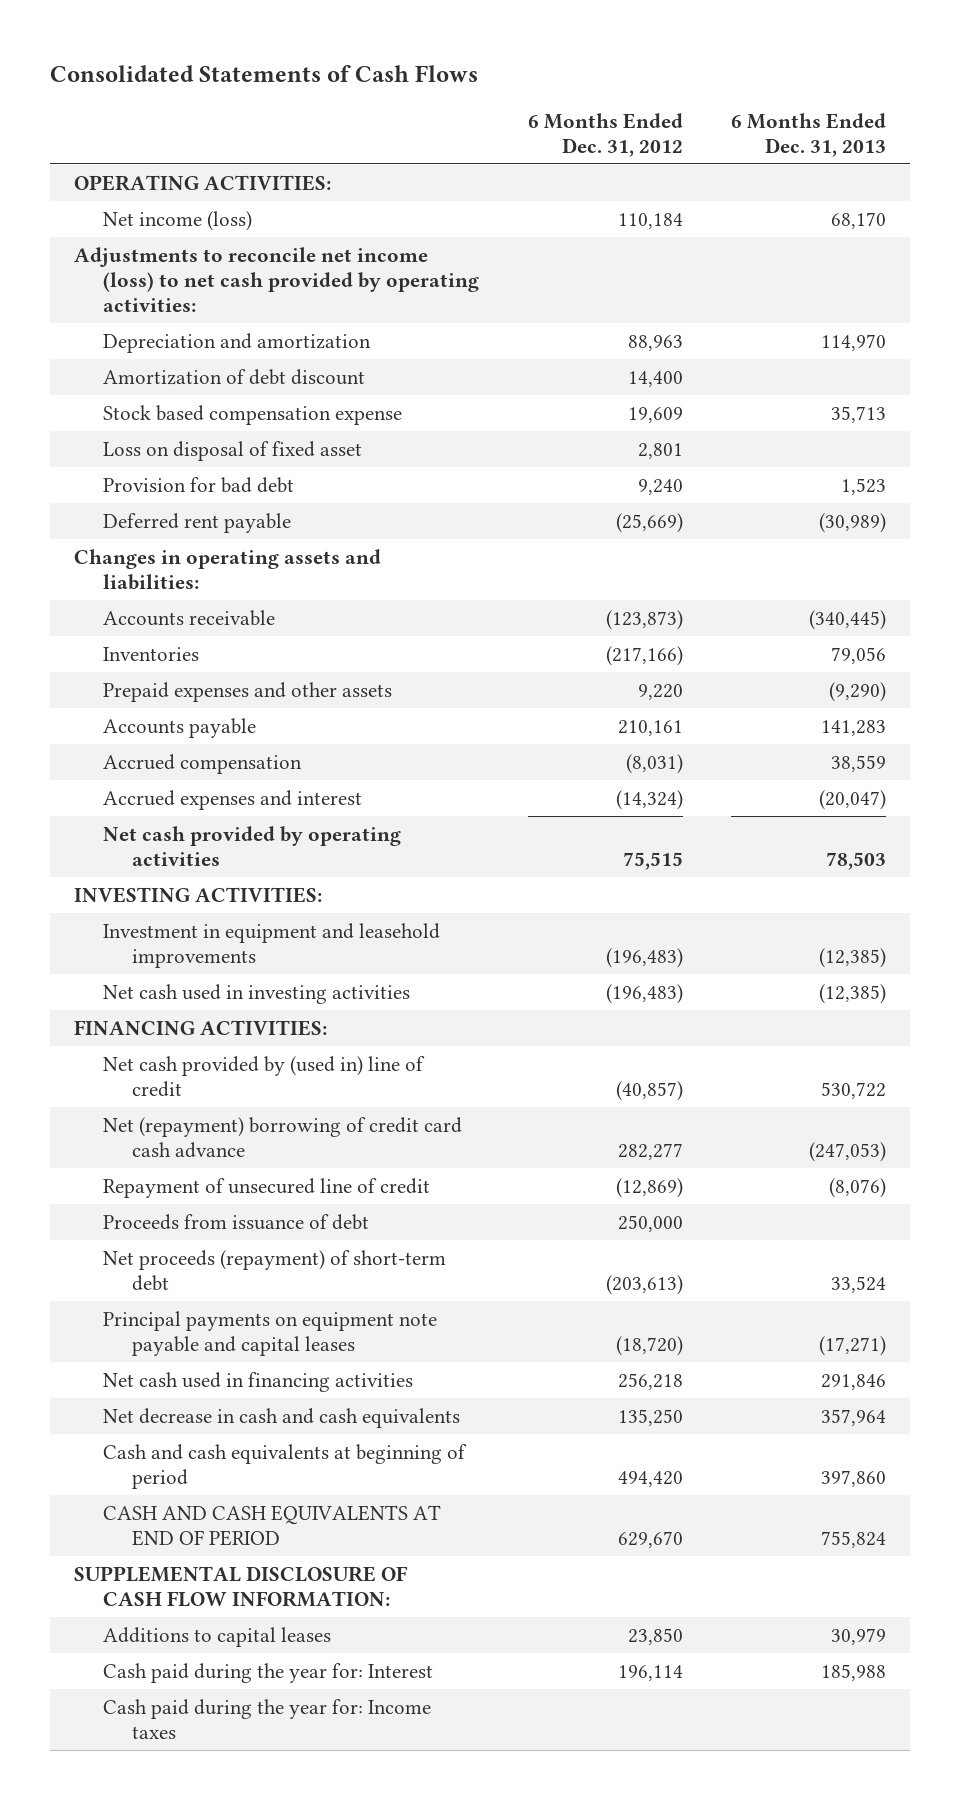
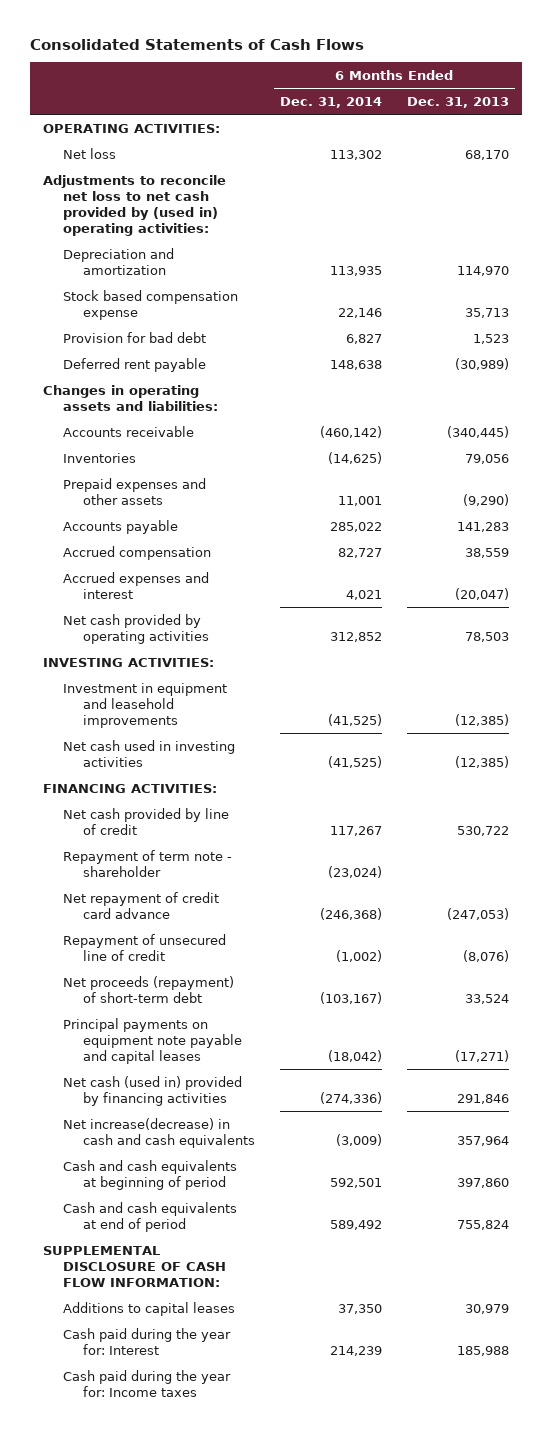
[527,112,683,157] 6 Months Ended Dec. 31, 2012 -> none
none -> [279,96,382,108] Dec. 31, 2014
[103,210,253,231] Net income (loss) -> [62,147,116,159] Net loss
[74,246,480,312] Adjustments to reconcile net income (loss) to net cash provided by operating activities: -> [42,174,226,236] Adjustments to reconcile net loss to net cash provided by (used in) operating activities:
[103,368,366,385] Amortization of debt discount -> none
[103,440,363,461] Loss on disposal of fixed asset -> none
[103,1055,426,1097] Net cash provided by (used in) line of credit -> [62,807,229,835] Net cash provided by line of credit
none -> [62,849,232,877] Repayment of term note - shareholder
[103,1116,463,1158] Net (repayment) borrowing of credit card cash advance -> [62,891,219,919] Net repayment of credit card advance
[103,1213,370,1230] Proceeds from issuance of debt -> none
[103,1371,414,1392] Net cash used in financing activities -> [62,1075,242,1106] Net cash (used in) provided by financing activities
[103,1407,461,1428] Net decrease in cash and cash equivalents -> [62,1117,255,1148] Net increase(decrease) in cash and cash equivalents
[103,1504,442,1546] CASH AND CASH EQUIVALENTS AT END OF PERIOD -> [62,1201,237,1232] Cash and cash equivalents at end of period

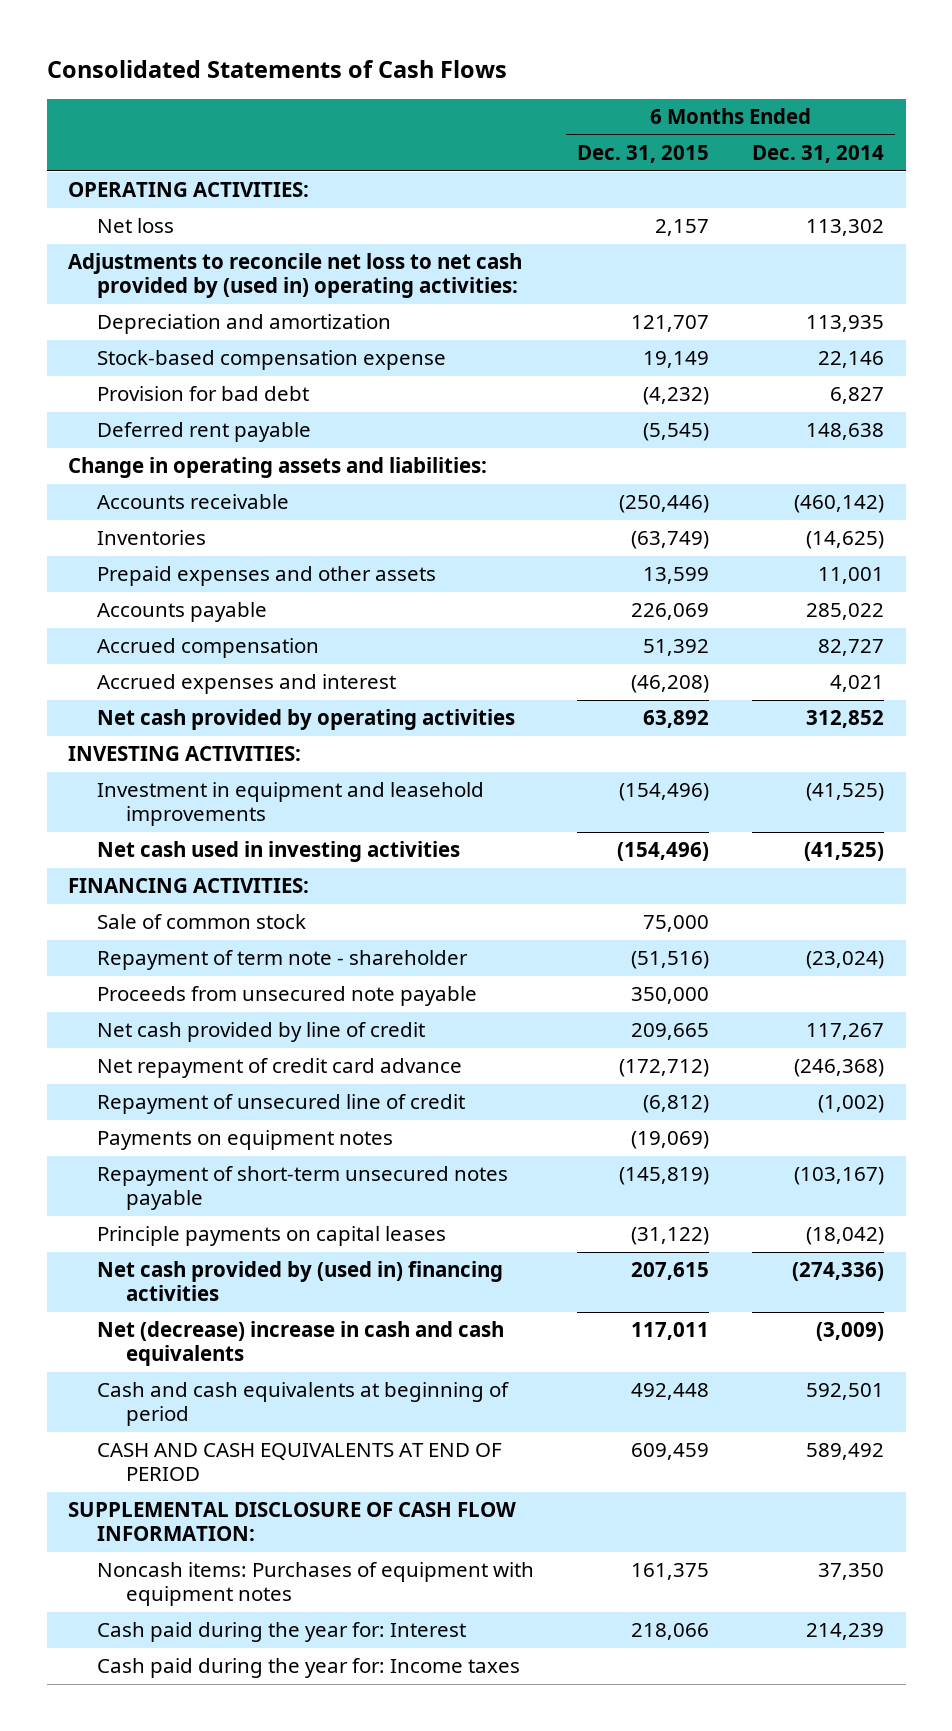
[407,96,510,108] Dec. 31, 2013 -> none
none -> [577,145,710,164] Dec. 31, 2015
[62,289,238,320] Stock based compensation expense -> [97,350,447,371] Stock-based compensation expense
[42,384,218,411] Changes in operating assets and liabilities: -> [68,457,488,479] Change in operating assets and liabilities:
none -> [97,914,307,930] Sale of common stock
none -> [97,986,478,1007] Proceeds from unsecured note payable
[62,807,229,835] Net cash provided by line of credit -> [97,1022,426,1043] Net cash provided by line of credit
none -> [97,1130,394,1151] Payments on equipment notes
[62,975,234,1003] Net proceeds (repayment) of short-term debt -> [97,1166,509,1211] Repayment of short-term unsecured notes payable
[62,1017,242,1064] Principal payments on equipment note payable and capital leases -> [97,1226,447,1247] Principle payments on capital leases
[62,1075,242,1106] Net cash (used in) provided by financing activities -> [97,1261,504,1302] Net cash provided by (used in) financing activities
[62,1117,255,1148] Net increase(decrease) in cash and cash equivalents -> [97,1321,505,1367] Net (decrease) increase in cash and cash equivalents
[62,1201,237,1232] Cash and cash equivalents at end of period -> [97,1443,503,1482] CASH AND CASH EQUIVALENTS AT END OF PERIOD
[62,1301,235,1316] Additions to capital leases -> [97,1562,535,1607] Noncash items: Purchases of equipment with equipment notes

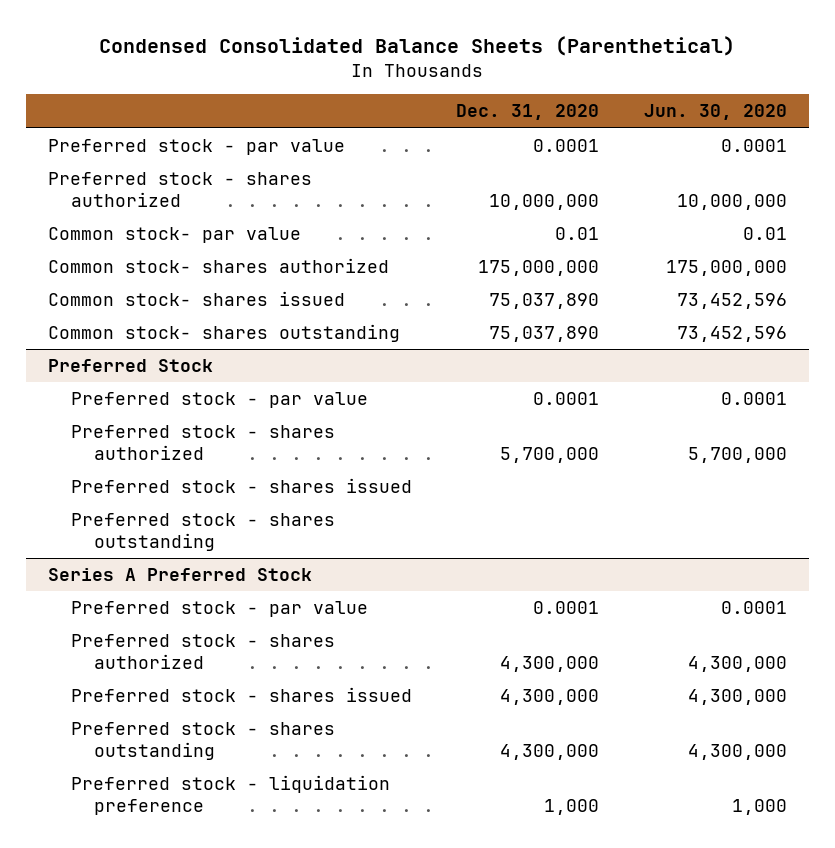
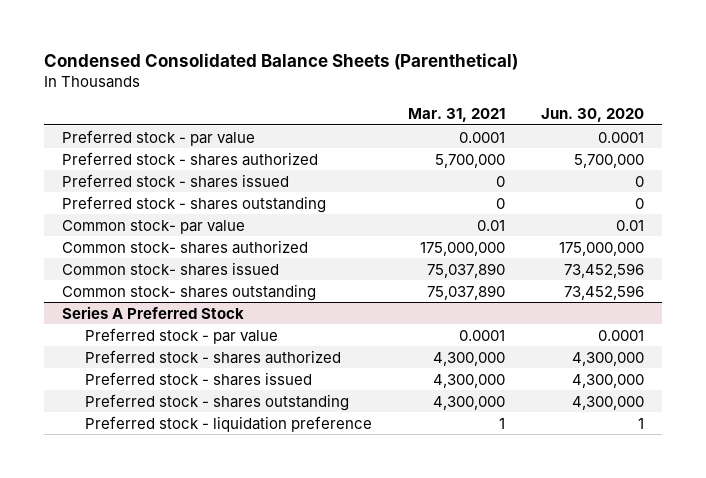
[456,104,600,121] Dec. 31, 2020 -> none
none -> [408,107,506,122] Mar. 31, 2021
[676,193,787,210] 10,000,000 -> [574,153,645,168] 5,700,000
none -> [62,173,290,188] Preferred stock - shares issued
none -> [62,195,327,213] Preferred stock - shares outstanding
[47,359,213,373] Preferred Stock -> none
[70,392,368,409] Preferred stock - par value -> none
[70,425,335,460] Preferred stock - shares authorized -> none
[70,478,412,494] Preferred stock - shares issued -> none
[70,513,335,551] Preferred stock - shares outstanding -> none
[731,798,787,815] 1,000 -> [638,417,645,429] 1

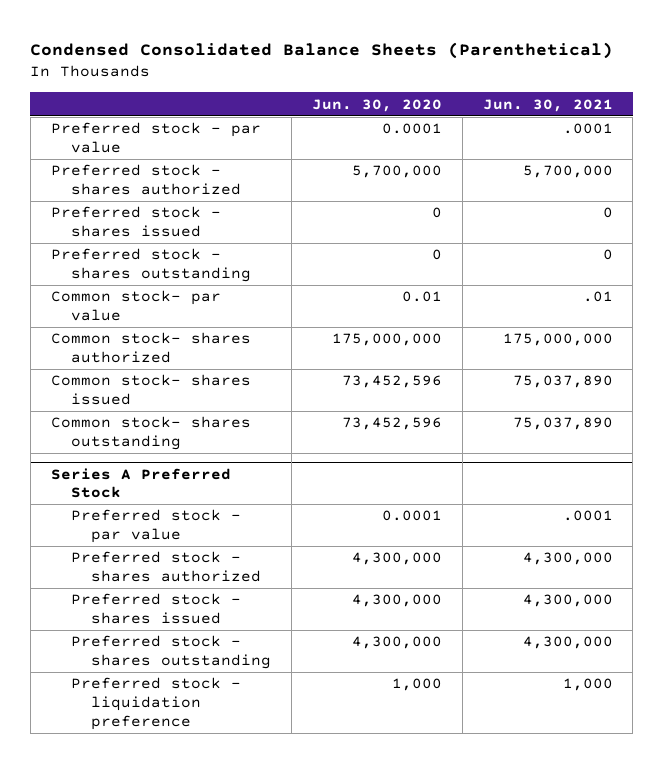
[408,107,506,122] Mar. 31, 2021 -> none
none -> [482,98,613,112] Jun. 30, 2021
[638,417,645,429] 1 -> [391,678,442,692] 1,000

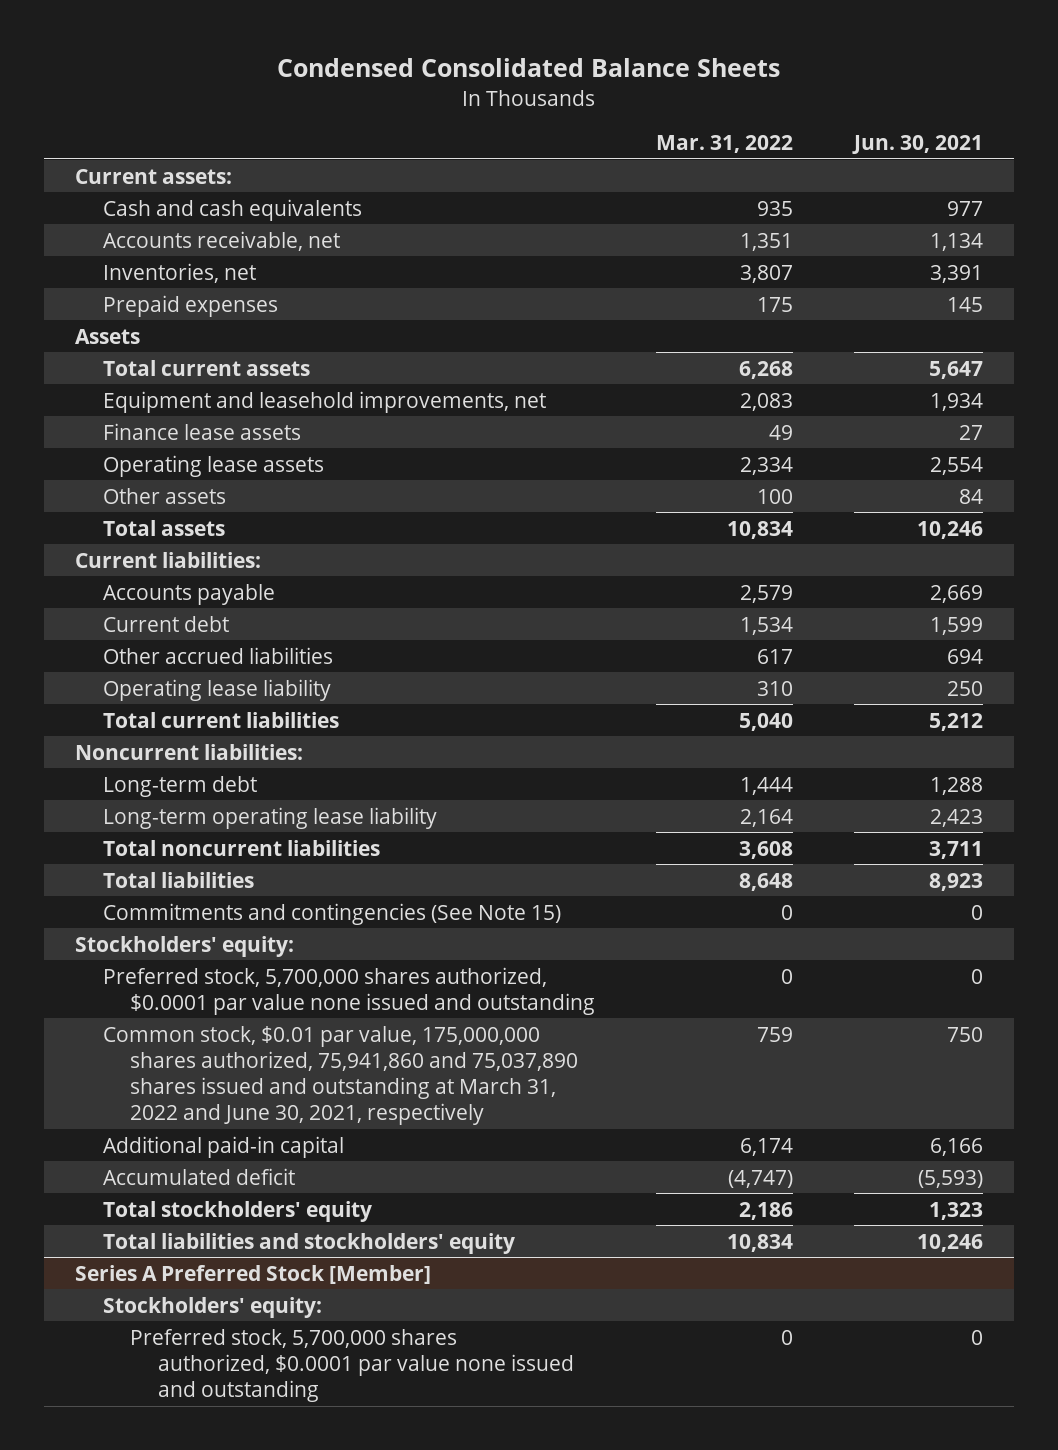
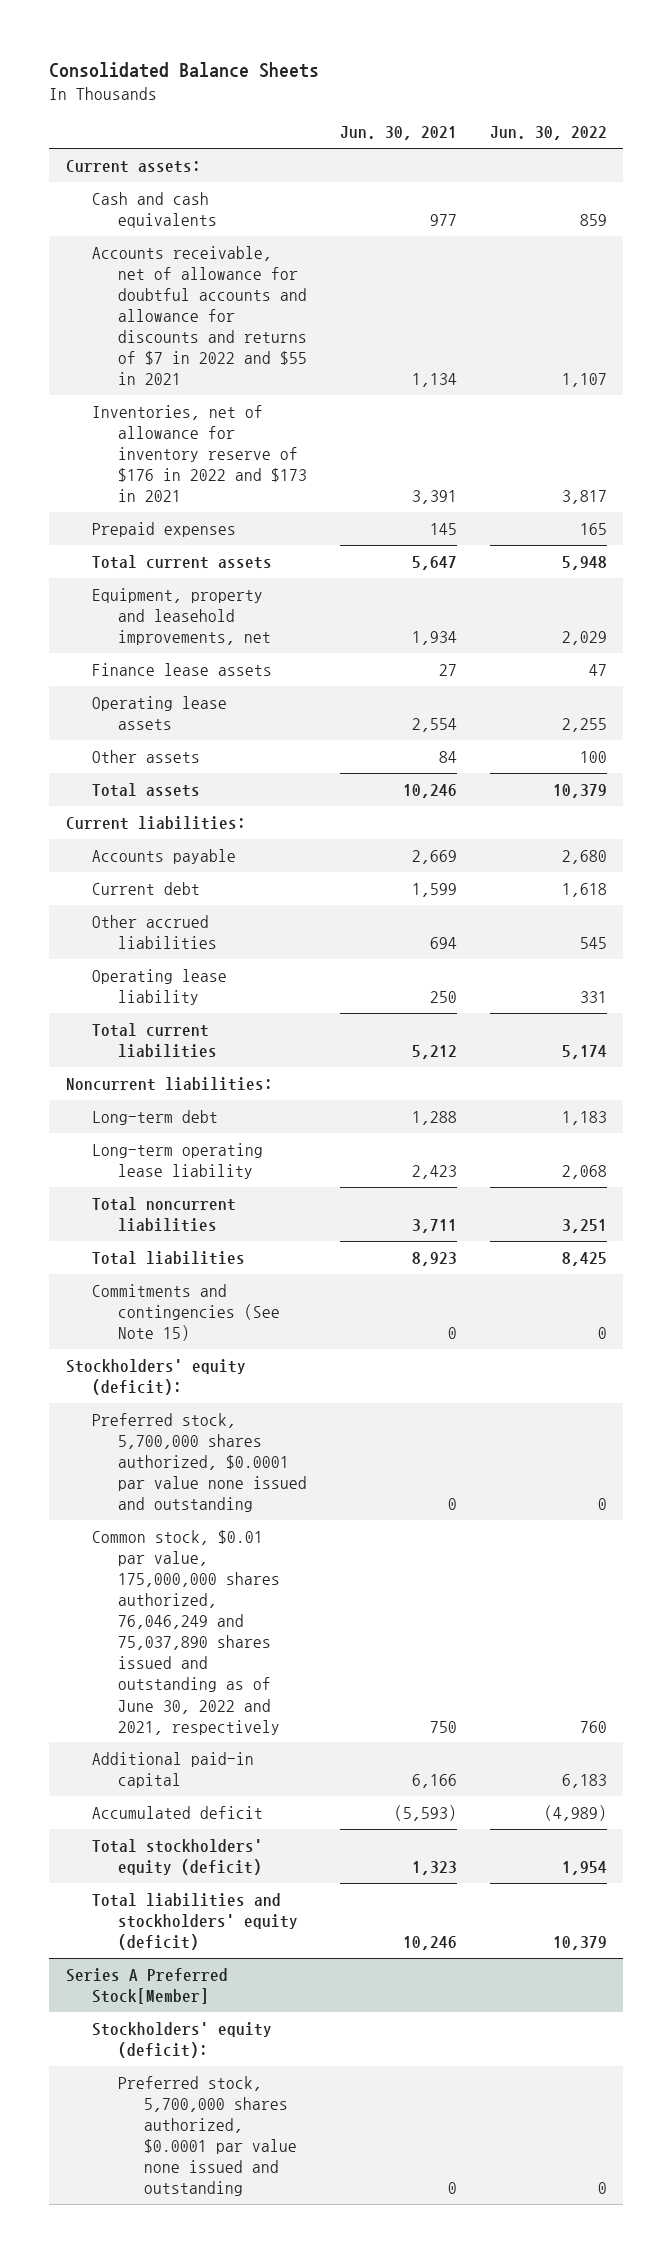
[277,58,781,78] Condensed Consolidated Balance Sheets -> [49,61,320,78] Consolidated Balance Sheets
[656,135,794,154] Mar. 31, 2022 -> none
none -> [489,126,607,141] Jun. 30, 2022
[102,230,340,251] Accounts receivable, net -> [91,245,307,386] Accounts receivable, net of allowance for doubtful accounts and allowance for discounts and returns of $7 in 2022 and $55 in 2021
[102,262,256,283] Inventories, net -> [91,404,307,503] Inventories, net of allowance for inventory reserve of $176 in 2022 and $173 in 2021
[74,328,140,344] Assets -> none
[102,390,546,413] Equipment and leasehold improvements, net -> [91,587,271,645] Equipment, property and leasehold improvements, net
[74,935,294,957] Stockholders' equity: -> [65,1358,246,1395] Stockholders' equity (deficit):
[102,1025,579,1126] Common stock, $0.01 par value, 175,000,000 shares authorized, 75,941,860 and 75,037,890 shares issued and outstanding at March 31, 2022 and June 30, 2021, respectively -> [91,1529,280,1735] Common stock, $0.01 par value, 175,000,000 shares authorized, 76,046,249 and 75,037,890 shares issued and outstanding as of June 30, 2022 and 2021, respectively
[102,1200,372,1222] Total stockholders' equity -> [91,1838,263,1875] Total stockholders' equity (deficit)
[102,1232,515,1254] Total liabilities and stockholders' equity -> [91,1892,298,1950] Total liabilities and stockholders' equity (deficit)
[74,1264,431,1284] Series A Preferred Stock [Member] -> [65,1967,228,2004] Series A Preferred Stock[Member]
[102,1296,322,1318] Stockholders' equity: -> [91,2021,272,2058] Stockholders' equity (deficit):

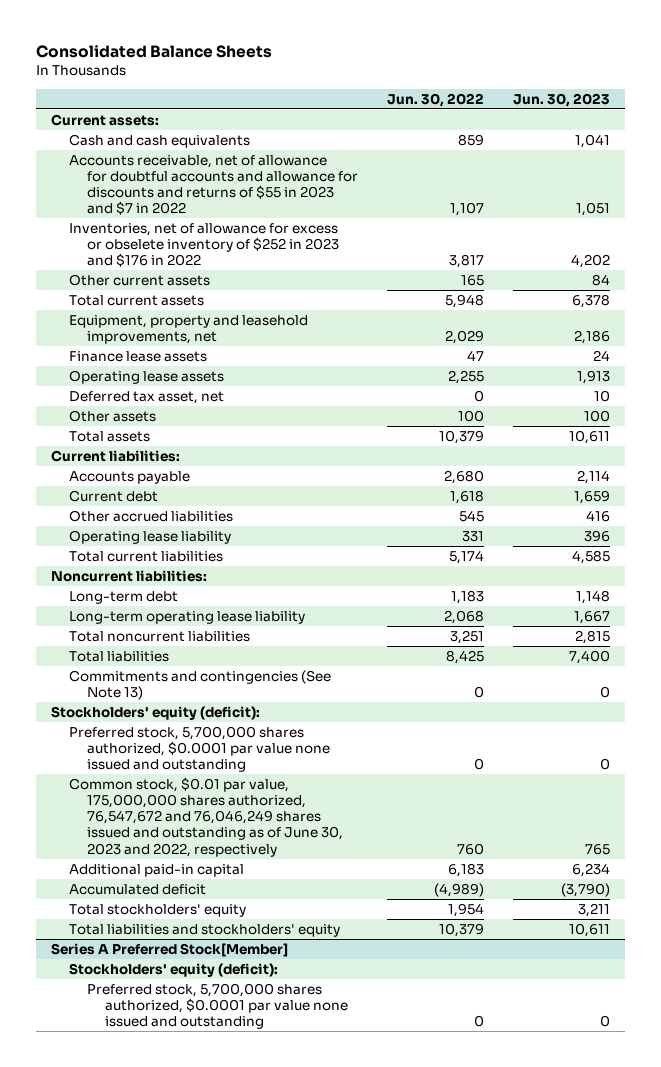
[339,126,457,141] Jun. 30, 2021 -> none
none -> [513,92,611,107] Jun. 30, 2023
[91,245,307,386] Accounts receivable, net of allowance for doubtful accounts and allowance for discounts and returns of $7 in 2022 and $55 in 2021 -> [68,154,358,216] Accounts receivable, net of allowance for doubtful accounts and allowance for discounts and returns of $55 in 2023 and $7 in 2022
[91,404,307,503] Inventories, net of allowance for inventory reserve of $176 in 2022 and $173 in 2021 -> [68,222,339,268] Inventories, net of allowance for excess or obselete inventory of $252 in 2023 and $176 in 2022
[91,521,236,537] Prepaid expenses -> [68,273,210,286] Other current assets
none -> [68,390,224,404] Deferred tax asset, net
[91,1283,280,1341] Commitments and contingencies (See Note 15) -> [68,669,331,701] Commitments and contingencies (See Note 13)
[91,1529,280,1735] Common stock, $0.01 par value, 175,000,000 shares authorized, 76,046,249 and 75,037,890 shares issued and outstanding as of June 30, 2022 and 2021, respectively -> [68,776,343,857] Common stock, $0.01 par value, 175,000,000 shares authorized, 76,547,672 and 76,046,249 shares issued and outstanding as of June 30, 2023 and 2022, respectively
[91,1838,263,1875] Total stockholders' equity (deficit) -> [68,903,246,917] Total stockholders' equity
[91,1892,298,1950] Total liabilities and stockholders' equity (deficit) -> [68,923,340,937] Total liabilities and stockholders' equity

